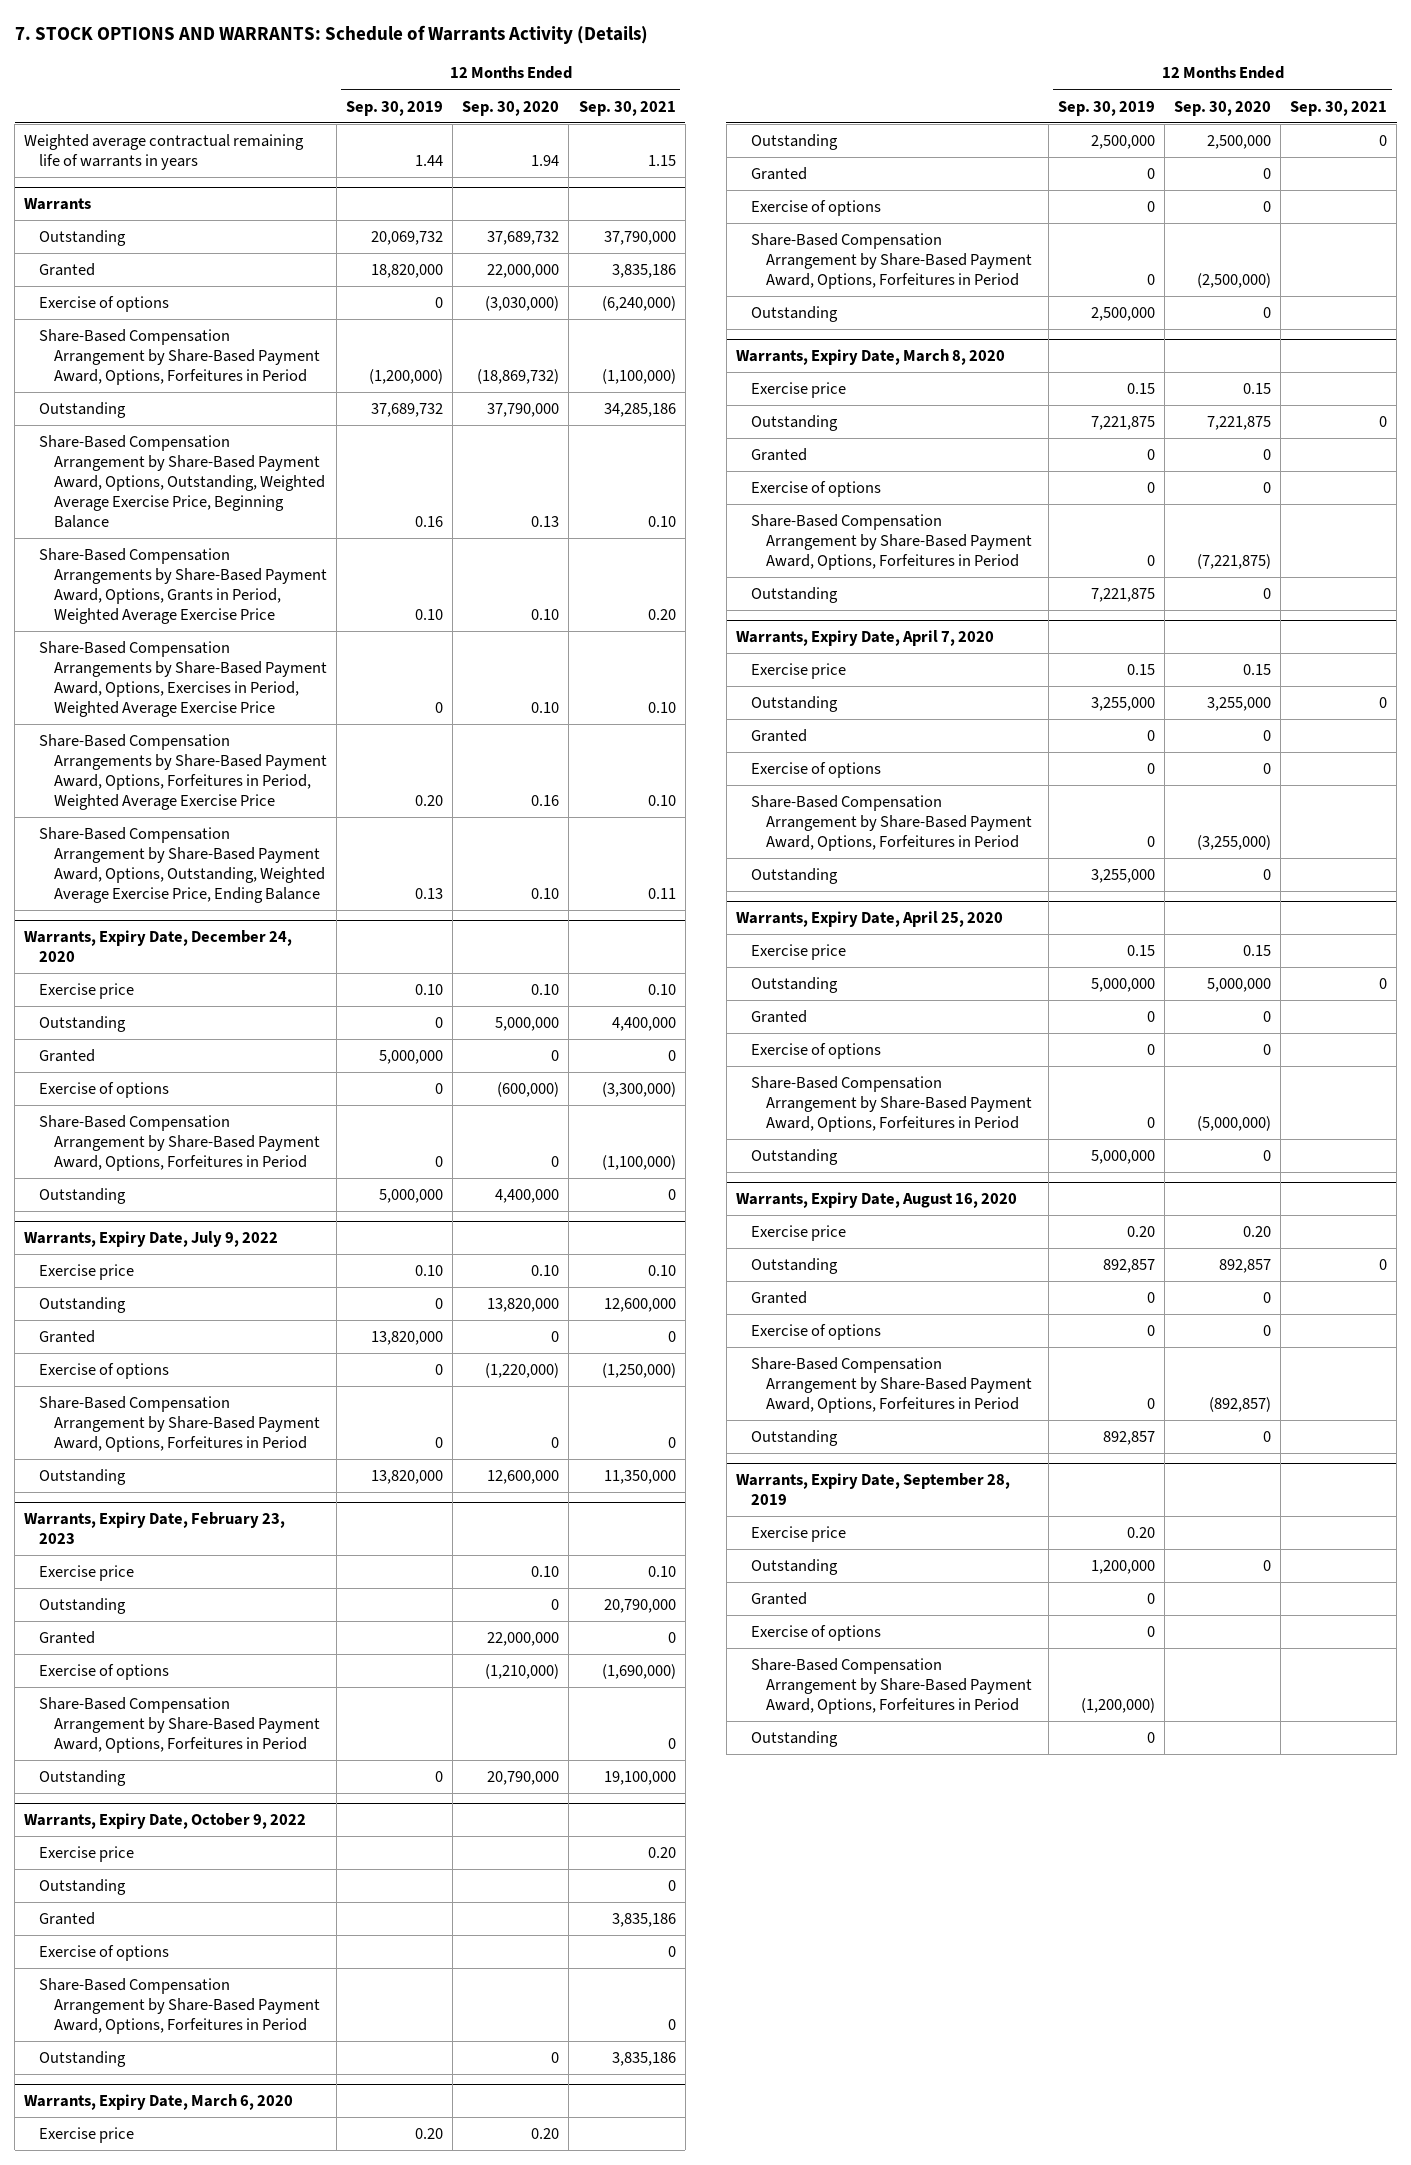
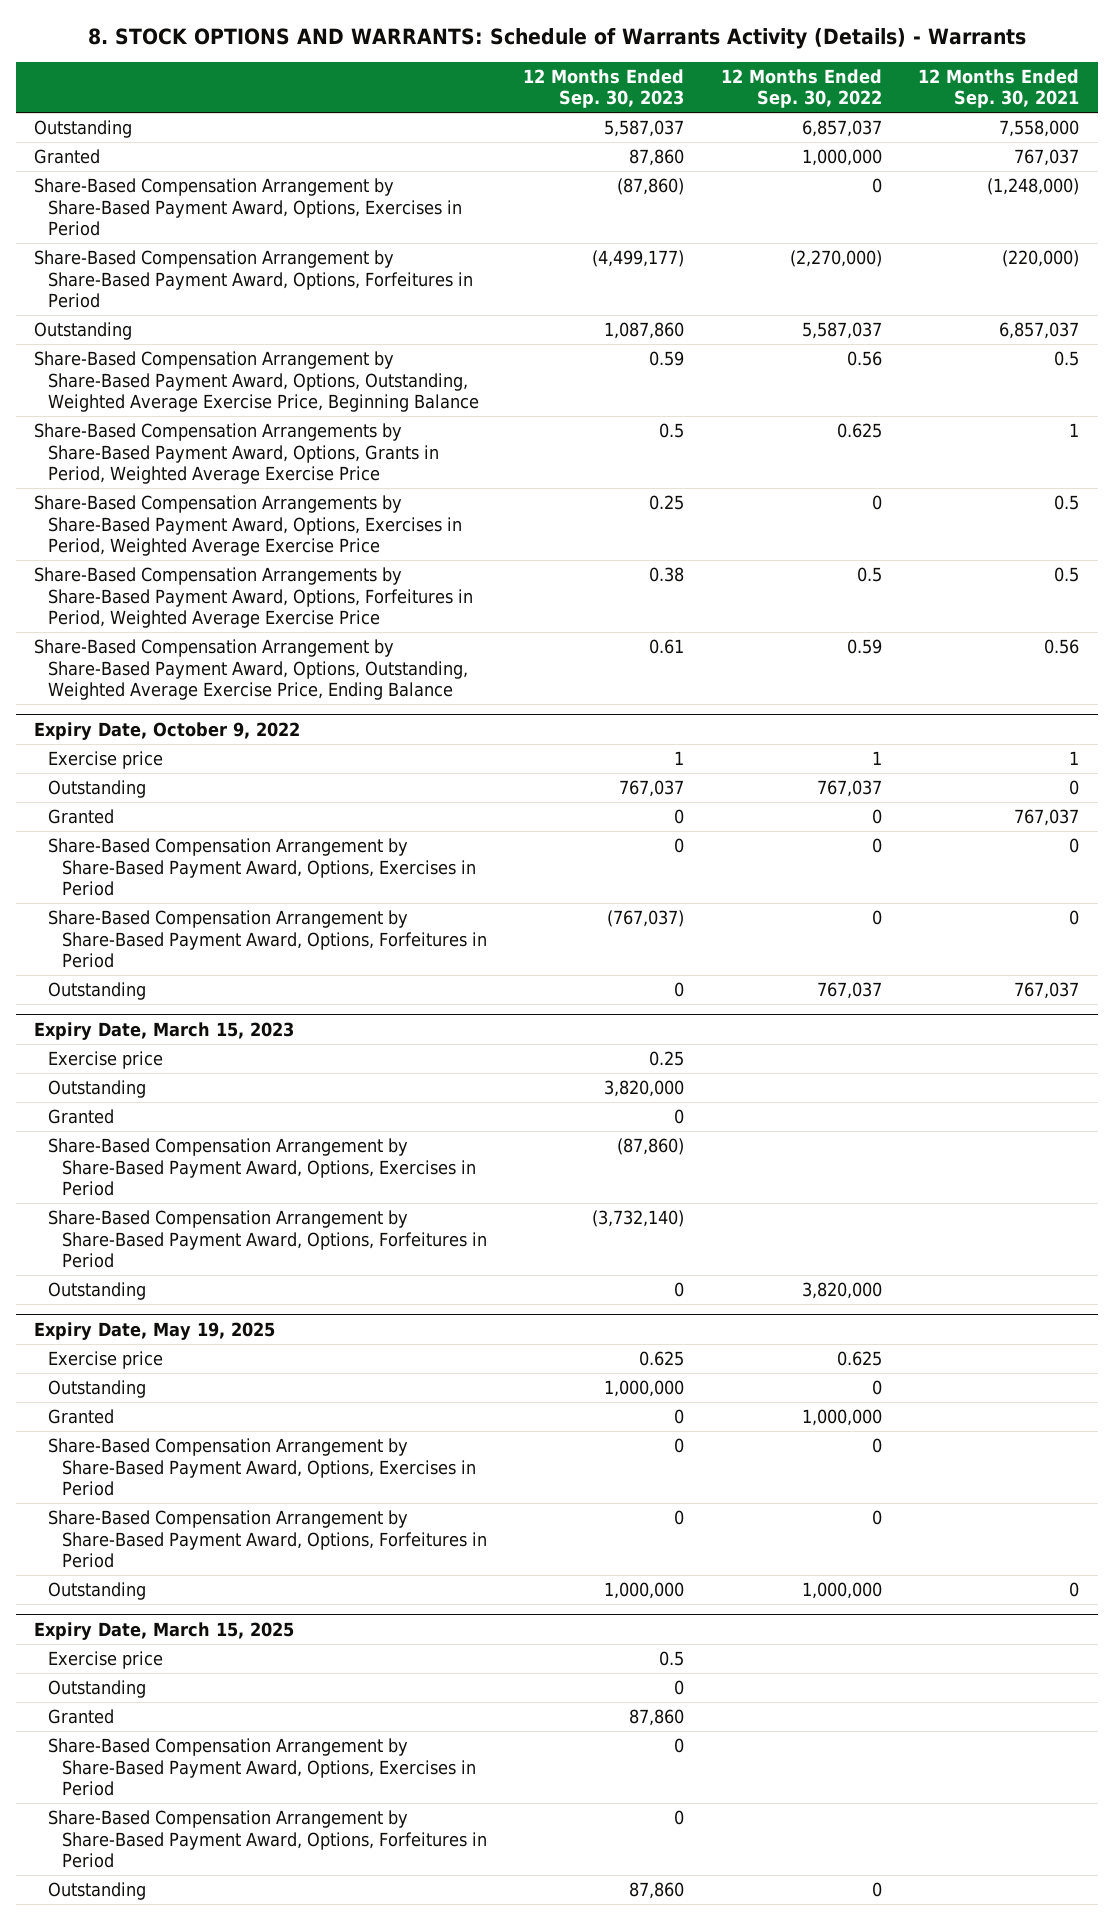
[14,25,648,45] 7. STOCK OPTIONS AND WARRANTS: Schedule of Warrants Activity (Details) -> [87,27,1026,49] 8. STOCK OPTIONS AND WARRANTS: Schedule of Warrants Activity (Details) - Warrants
[346,100,444,116] Sep. 30, 2019 -> none
[462,100,560,116] Sep. 30, 2020 -> none
none -> [523,68,685,109] 12 Months Ended Sep. 30, 2023
none -> [720,68,882,109] 12 Months Ended Sep. 30, 2022
[24,134,305,171] Weighted average contractual remaining life of warrants in years -> none
[24,198,92,211] Warrants -> none
[39,230,127,247] Outstanding -> none
[39,263,96,277] Granted -> none
[39,296,170,313] Exercise of options -> none
[39,329,321,386] Share-Based Compensation Arrangement by Share-Based Payment Award, Options, Forfeitures in Period -> none
[39,402,127,419] Outstanding -> none
[39,435,326,529] Share-Based Compensation Arrangement by Share-Based Payment Award, Options, Outstanding, Weighted Average Exercise Price, Beginning Balance -> none
[39,548,328,625] Share-Based Compensation Arrangements by Share-Based Payment Award, Options, Grants in Period, Weighted Average Exercise Price -> none
[39,641,328,718] Share-Based Compensation Arrangements by Share-Based Payment Award, Options, Exercises in Period, Weighted Average Exercise Price -> none
[39,734,328,811] Share-Based Compensation Arrangements by Share-Based Payment Award, Options, Forfeitures in Period, Weighted Average Exercise Price -> none
[39,827,326,904] Share-Based Compensation Arrangement by Share-Based Payment Award, Options, Outstanding, Weighted Average Exercise Price, Ending Balance -> none
[24,930,293,963] Warrants, Expiry Date, December 24, 2020 -> none
[39,983,135,1000] Exercise price -> none
[39,1016,127,1033] Outstanding -> none
[39,1049,96,1063] Granted -> none
[39,1082,170,1099] Exercise of options -> none
[39,1115,321,1172] Share-Based Compensation Arrangement by Share-Based Payment Award, Options, Forfeitures in Period -> none
[39,1188,127,1205] Outstanding -> none
[24,1231,279,1248] Warrants, Expiry Date, July 9, 2022 -> none
[39,1264,135,1281] Exercise price -> none
[39,1297,127,1314] Outstanding -> none
[39,1330,96,1344] Granted -> none
[39,1363,170,1380] Exercise of options -> none
[39,1396,321,1453] Share-Based Compensation Arrangement by Share-Based Payment Award, Options, Forfeitures in Period -> none
[39,1469,127,1486] Outstanding -> none
[24,1512,286,1545] Warrants, Expiry Date, February 23, 2023 -> none
[39,1565,135,1582] Exercise price -> none
[39,1598,127,1615] Outstanding -> none
[39,1631,96,1645] Granted -> none
[39,1664,170,1681] Exercise of options -> none
[39,1697,321,1754] Share-Based Compensation Arrangement by Share-Based Payment Award, Options, Forfeitures in Period -> none
[39,1770,127,1787] Outstanding -> none
none -> [34,119,133,138] Outstanding
none -> [34,148,101,164] Granted
none -> [34,177,463,237] Share-Based Compensation Arrangement by Share-Based Payment Award, Options, Exercises in Period
none -> [34,249,474,309] Share-Based Compensation Arrangement by Share-Based Payment Award, Options, Forfeitures in Period
none -> [34,321,133,340] Outstanding
none -> [34,350,480,413] Share-Based Compensation Arrangement by Share-Based Payment Award, Options, Outstanding, Weighted Average Exercise Price, Beginning Balance
none -> [34,422,440,485] Share-Based Compensation Arrangements by Share-Based Payment Award, Options, Grants in Period, Weighted Average Exercise Price
none -> [34,494,463,557] Share-Based Compensation Arrangements by Share-Based Payment Award, Options, Exercises in Period, Weighted Average Exercise Price
none -> [34,566,474,629] Share-Based Compensation Arrangements by Share-Based Payment Award, Options, Forfeitures in Period, Weighted Average Exercise Price
none -> [34,638,469,701] Share-Based Compensation Arrangement by Share-Based Payment Award, Options, Outstanding, Weighted Average Exercise Price, Ending Balance
[24,1813,307,1830] Warrants, Expiry Date, October 9, 2022 -> [34,721,301,740] Expiry Date, October 9, 2022
[647,1847,676,1859] 0.20 -> [1069,750,1080,765] 1
[611,1913,676,1928] 3,835,186 -> [1014,808,1080,826] 767,037
[39,1945,170,1962] Exercise of options -> [48,837,476,897] Share-Based Compensation Arrangement by Share-Based Payment Award, Options, Exercises in Period
[24,2094,294,2111] Warrants, Expiry Date, March 6, 2020 -> none
[39,2127,135,2144] Exercise price -> none
[750,134,838,151] Outstanding -> none
[750,167,807,181] Granted -> none
[750,200,881,217] Exercise of options -> none
[750,233,1032,290] Share-Based Compensation Arrangement by Share-Based Payment Award, Options, Forfeitures in Period -> none
[750,306,838,323] Outstanding -> none
[735,349,1005,366] Warrants, Expiry Date, March 8, 2020 -> none
[750,382,846,399] Exercise price -> none
[750,415,838,432] Outstanding -> none
[750,448,807,462] Granted -> none
[750,481,881,498] Exercise of options -> none
[750,514,1032,571] Share-Based Compensation Arrangement by Share-Based Payment Award, Options, Forfeitures in Period -> none
[750,587,838,604] Outstanding -> none
[735,630,994,647] Warrants, Expiry Date, April 7, 2020 -> none
[750,663,846,680] Exercise price -> none
[750,696,838,713] Outstanding -> none
[750,729,807,743] Granted -> none
[750,762,881,779] Exercise of options -> none
[750,795,1032,852] Share-Based Compensation Arrangement by Share-Based Payment Award, Options, Forfeitures in Period -> none
[750,868,838,885] Outstanding -> none
[735,911,1003,928] Warrants, Expiry Date, April 25, 2020 -> none
[750,944,846,961] Exercise price -> none
[750,977,838,994] Outstanding -> none
[750,1010,807,1024] Granted -> none
[750,1043,881,1060] Exercise of options -> none
[750,1076,1032,1133] Share-Based Compensation Arrangement by Share-Based Payment Award, Options, Forfeitures in Period -> none
[750,1149,838,1166] Outstanding -> none
[735,1192,1017,1209] Warrants, Expiry Date, August 16, 2020 -> none
[750,1225,846,1242] Exercise price -> none
[750,1258,838,1275] Outstanding -> none
[750,1291,807,1305] Granted -> none
[750,1324,881,1341] Exercise of options -> none
[750,1357,1032,1414] Share-Based Compensation Arrangement by Share-Based Payment Award, Options, Forfeitures in Period -> none
[750,1430,838,1447] Outstanding -> none
[735,1473,1010,1506] Warrants, Expiry Date, September 28, 2019 -> none
[750,1526,846,1543] Exercise price -> none
[750,1559,838,1576] Outstanding -> none
[750,1592,807,1606] Granted -> none
[750,1625,881,1642] Exercise of options -> none
[750,1658,1032,1715] Share-Based Compensation Arrangement by Share-Based Payment Award, Options, Forfeitures in Period -> none
[750,1731,838,1748] Outstanding -> none
[611,2052,676,2067] 3,835,186 -> [1014,981,1080,999] 767,037
none -> [34,1021,295,1040] Expiry Date, March 15, 2023
none -> [48,1050,164,1069] Exercise price
none -> [48,1079,147,1098] Outstanding
none -> [48,1108,115,1124] Granted
none -> [48,1137,476,1197] Share-Based Compensation Arrangement by Share-Based Payment Award, Options, Exercises in Period
none -> [48,1209,487,1269] Share-Based Compensation Arrangement by Share-Based Payment Award, Options, Forfeitures in Period
none -> [48,1281,147,1300] Outstanding
none -> [34,1321,276,1340] Expiry Date, May 19, 2025
none -> [48,1350,164,1369] Exercise price
none -> [48,1379,147,1398] Outstanding
none -> [48,1408,115,1424] Granted
none -> [48,1437,476,1497] Share-Based Compensation Arrangement by Share-Based Payment Award, Options, Exercises in Period
none -> [48,1509,487,1569] Share-Based Compensation Arrangement by Share-Based Payment Award, Options, Forfeitures in Period
none -> [48,1581,147,1600] Outstanding
none -> [34,1621,295,1640] Expiry Date, March 15, 2025
none -> [48,1650,164,1669] Exercise price
none -> [48,1679,147,1698] Outstanding
none -> [48,1708,115,1724] Granted
none -> [48,1737,476,1797] Share-Based Compensation Arrangement by Share-Based Payment Award, Options, Exercises in Period
none -> [48,1809,487,1869] Share-Based Compensation Arrangement by Share-Based Payment Award, Options, Forfeitures in Period
none -> [48,1881,147,1900] Outstanding

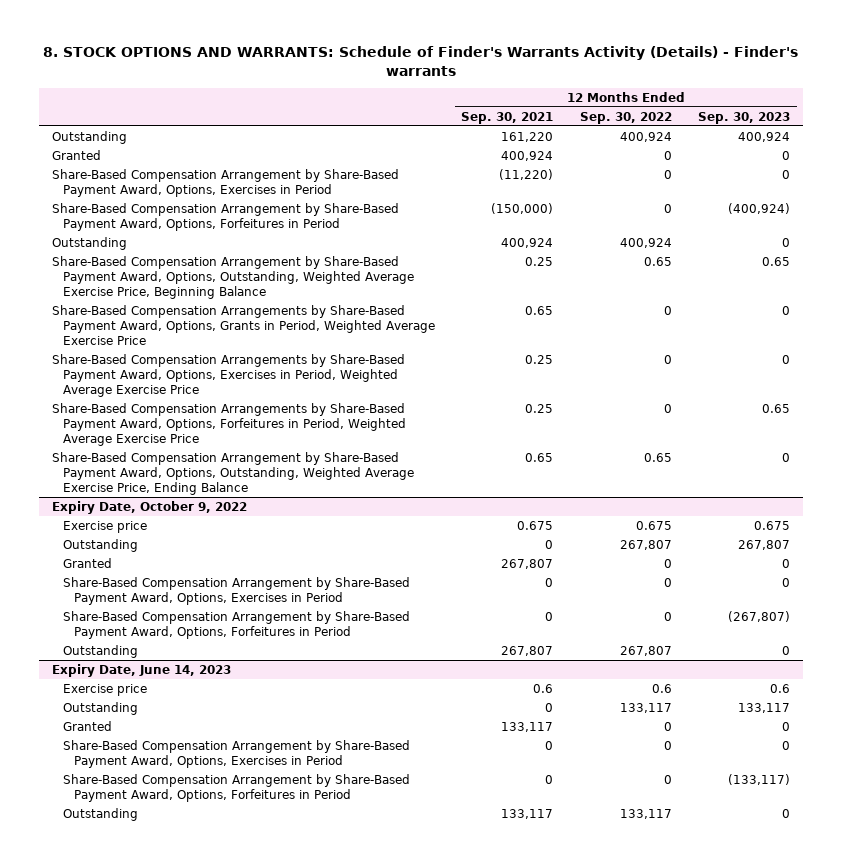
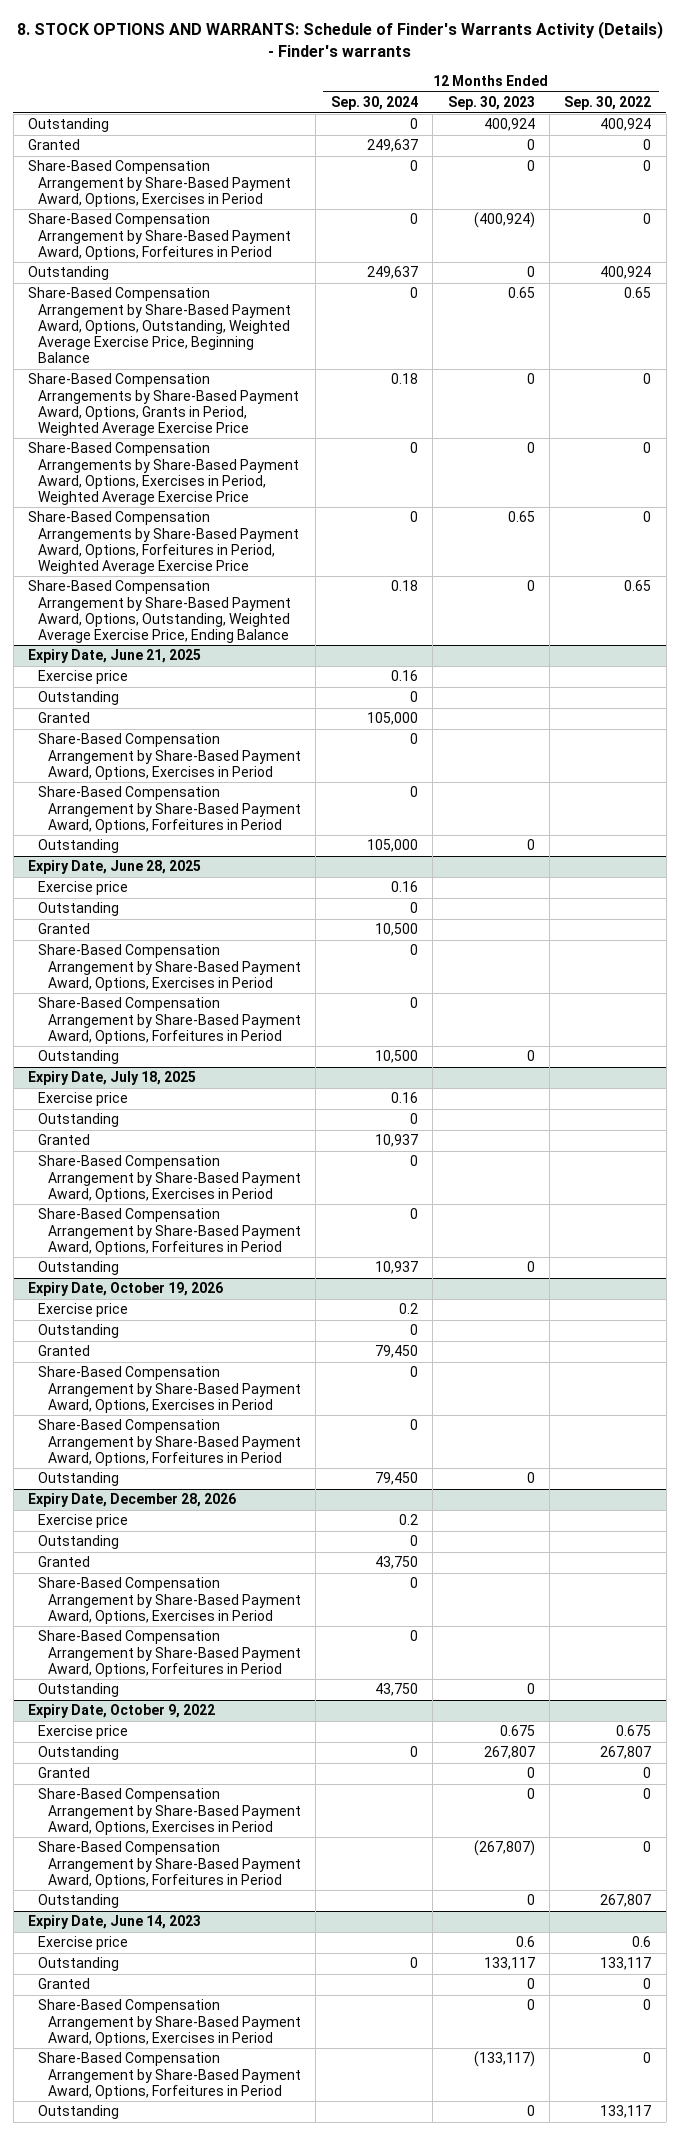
[461,111,554,124] Sep. 30, 2021 -> none
none -> [330,96,418,111] Sep. 30, 2024
none -> [28,649,202,664] Expiry Date, June 21, 2025
none -> [38,670,129,685] Exercise price
none -> [38,691,120,706] Outstanding
none -> [38,712,91,724] Granted
none -> [38,733,301,780] Share-Based Compensation Arrangement by Share-Based Payment Award, Options, Exercises in Period
none -> [38,786,301,833] Share-Based Compensation Arrangement by Share-Based Payment Award, Options, Forfeitures in Period
none -> [38,839,120,854] Outstanding
none -> [28,860,202,875] Expiry Date, June 28, 2025
none -> [38,881,129,896] Exercise price
none -> [38,902,120,917] Outstanding
none -> [38,923,91,935] Granted
none -> [38,944,301,991] Share-Based Compensation Arrangement by Share-Based Payment Award, Options, Exercises in Period
none -> [38,997,301,1044] Share-Based Compensation Arrangement by Share-Based Payment Award, Options, Forfeitures in Period
none -> [38,1050,120,1065] Outstanding
none -> [28,1071,197,1086] Expiry Date, July 18, 2025
none -> [38,1092,129,1107] Exercise price
none -> [38,1113,120,1128] Outstanding
none -> [38,1134,91,1146] Granted
none -> [38,1155,301,1202] Share-Based Compensation Arrangement by Share-Based Payment Award, Options, Exercises in Period
none -> [38,1208,301,1255] Share-Based Compensation Arrangement by Share-Based Payment Award, Options, Forfeitures in Period
none -> [38,1261,120,1276] Outstanding
none -> [28,1282,224,1297] Expiry Date, October 19, 2026
none -> [38,1303,129,1318] Exercise price
none -> [38,1324,120,1339] Outstanding
none -> [38,1345,91,1357] Granted
none -> [38,1366,301,1413] Share-Based Compensation Arrangement by Share-Based Payment Award, Options, Exercises in Period
none -> [38,1419,301,1466] Share-Based Compensation Arrangement by Share-Based Payment Award, Options, Forfeitures in Period
none -> [38,1472,120,1487] Outstanding
none -> [28,1493,237,1508] Expiry Date, December 28, 2026
none -> [38,1514,129,1529] Exercise price
none -> [38,1535,120,1550] Outstanding
none -> [38,1556,91,1568] Granted
none -> [38,1577,301,1624] Share-Based Compensation Arrangement by Share-Based Payment Award, Options, Exercises in Period
none -> [38,1630,301,1677] Share-Based Compensation Arrangement by Share-Based Payment Award, Options, Forfeitures in Period
none -> [38,1683,120,1698] Outstanding

